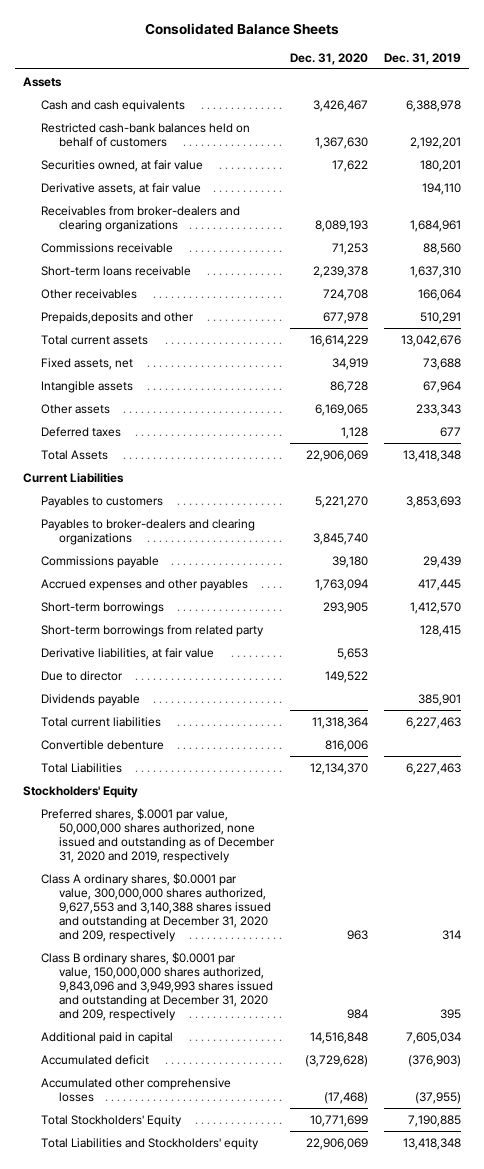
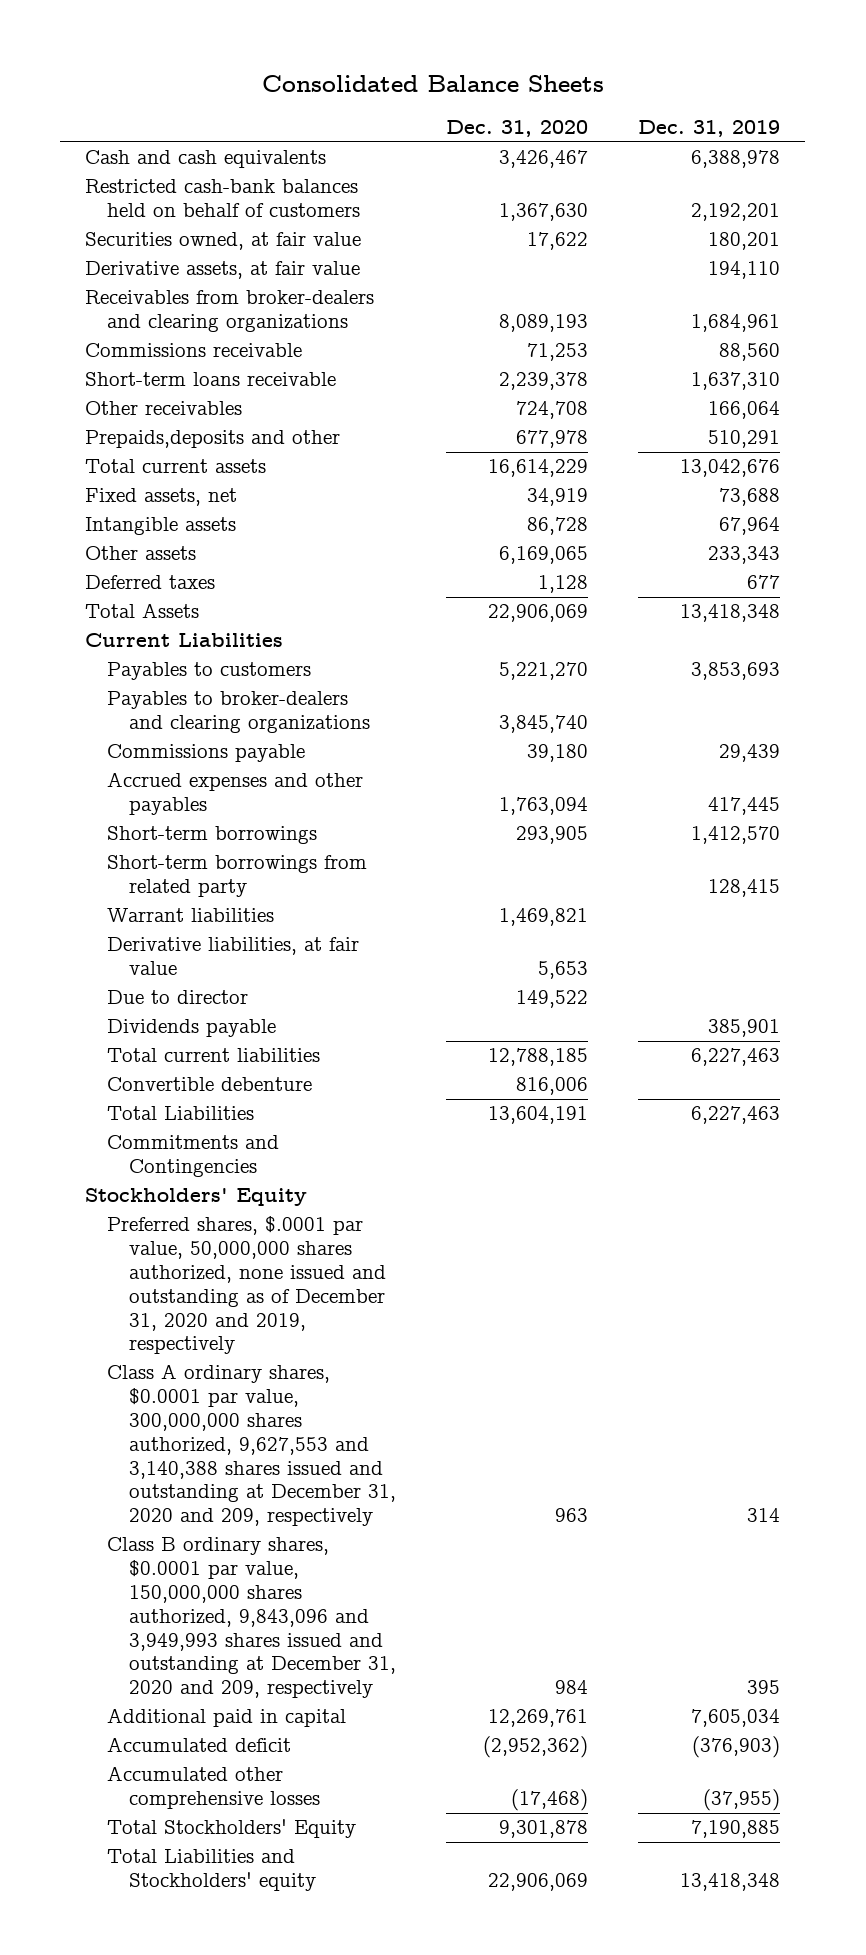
[23,76,63,87] Assets -> none
none -> [107,908,275,923] Warrant liabilities
[312,716,369,729] 11,318,364 -> [487,1048,588,1067] 12,788,185
[310,762,369,775] 12,134,370 -> [487,1106,588,1125] 13,604,191
none -> [107,1135,280,1178] Commitments and Contingencies
[310,1031,369,1044] 14,516,848 -> [487,1709,588,1728] 12,269,761
[305,1054,369,1067] (3,729,628) -> [482,1736,588,1759] (2,952,362)
[310,1114,369,1127] 10,771,699 -> [498,1820,588,1839] 9,301,878

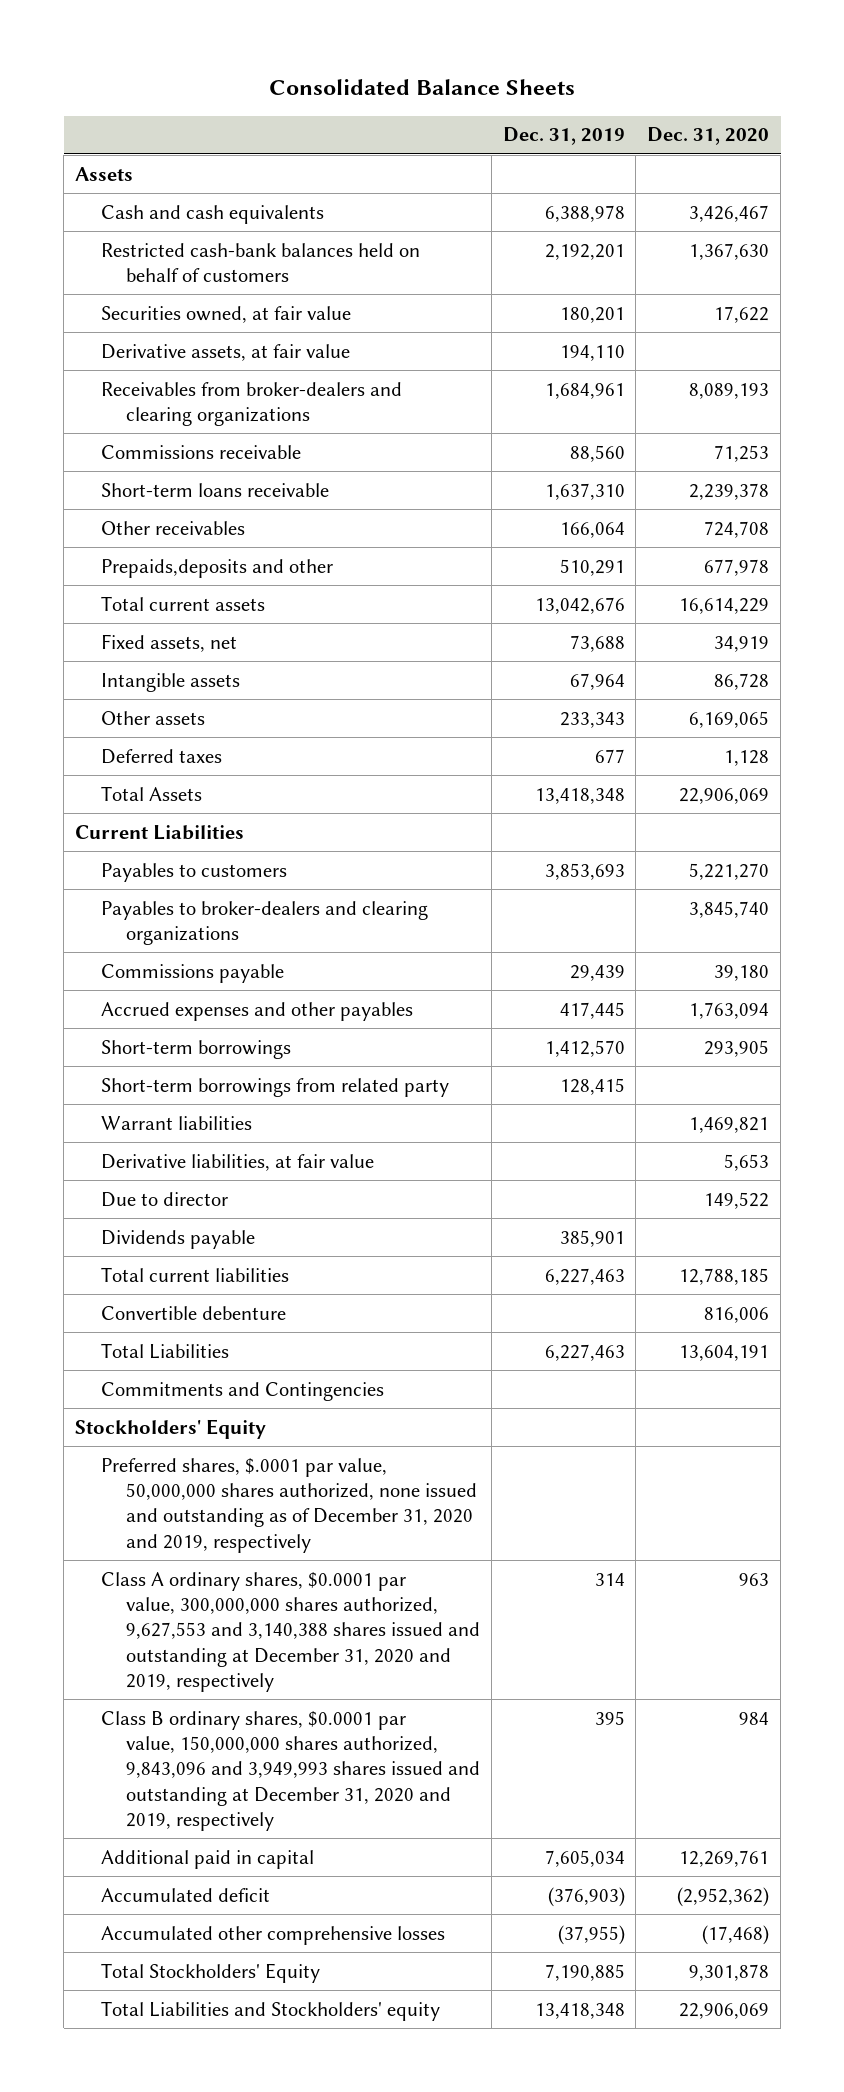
none -> [75,166,134,181] Assets
[107,1364,396,1527] Class A ordinary shares, $0.0001 par value, 300,000,000 shares authorized, 9,627,553 and 3,140,388 shares issued and outstanding at December 31, 2020 and 209, respectively -> [100,1571,480,1692] Class A ordinary shares, $0.0001 par value, 300,000,000 shares authorized, 9,627,553 and 3,140,388 shares issued and outstanding at December 31, 2020 and 2019, respectively
[107,1537,396,1699] Class B ordinary shares, $0.0001 par value, 150,000,000 shares authorized, 9,843,096 and 3,949,993 shares issued and outstanding at December 31, 2020 and 209, respectively -> [100,1710,480,1831] Class B ordinary shares, $0.0001 par value, 150,000,000 shares authorized, 9,843,096 and 3,949,993 shares issued and outstanding at December 31, 2020 and 2019, respectively

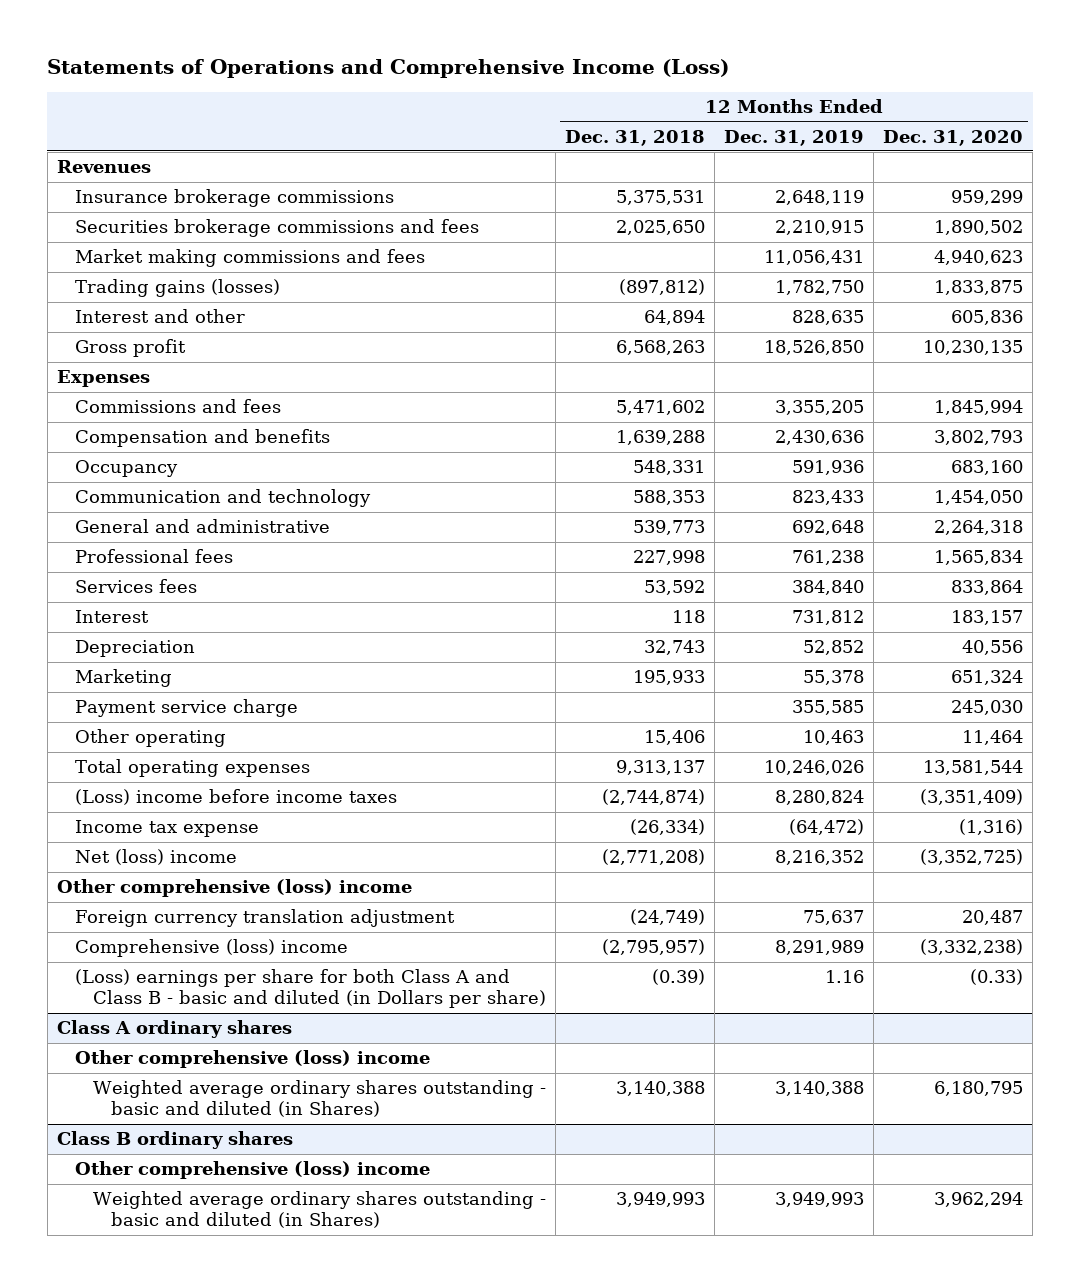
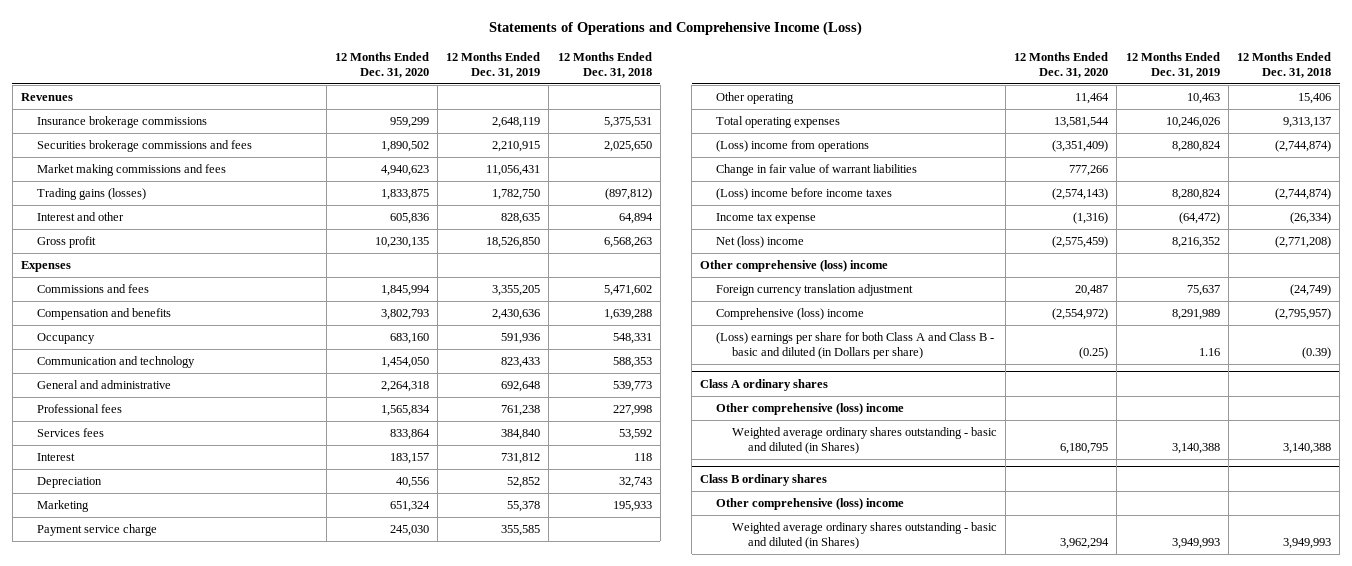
none -> [716,140,870,153] (Loss) income from operations
none -> [716,164,918,177] Change in fair value of warrant liabilities
[920,789,1024,806] (3,351,409) -> [1052,188,1109,201] (2,574,143)
[920,849,1024,866] (3,352,725) -> [1052,236,1109,249] (2,575,459)
[920,939,1024,956] (3,332,238) -> [1052,308,1109,321] (2,554,972)
[970,969,1024,986] (0.33) -> [1079,347,1109,360] (0.25)

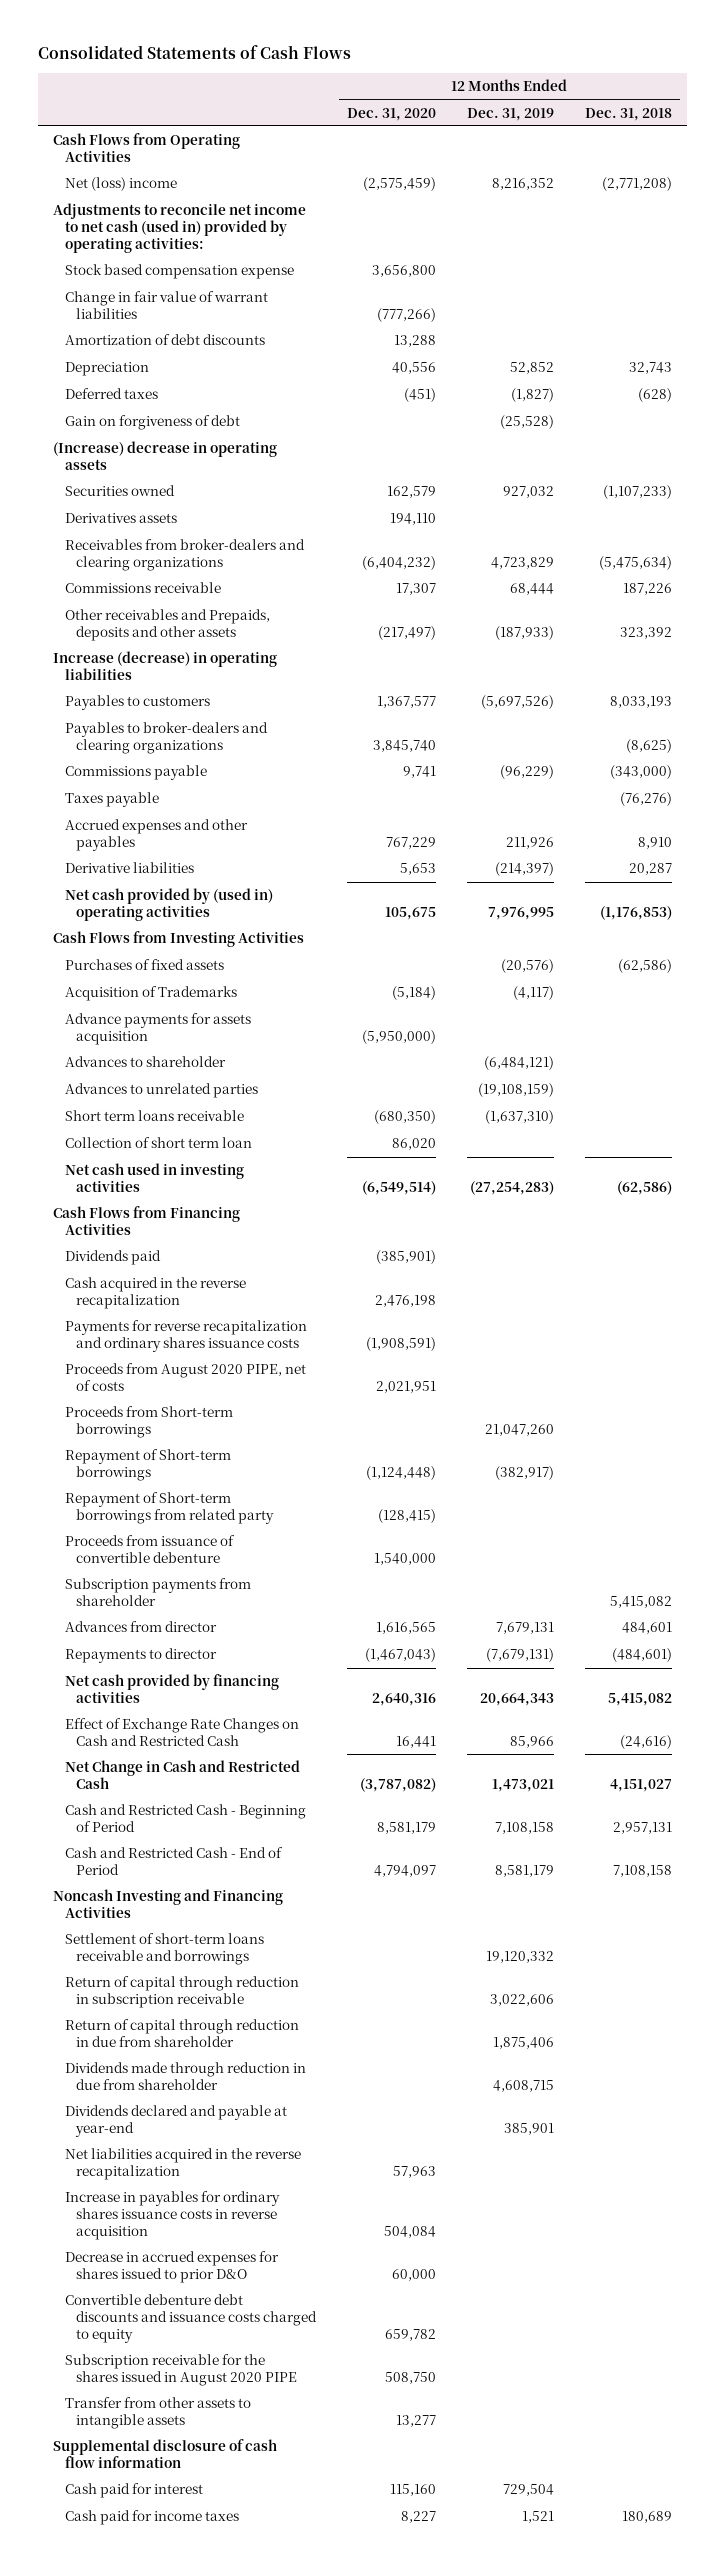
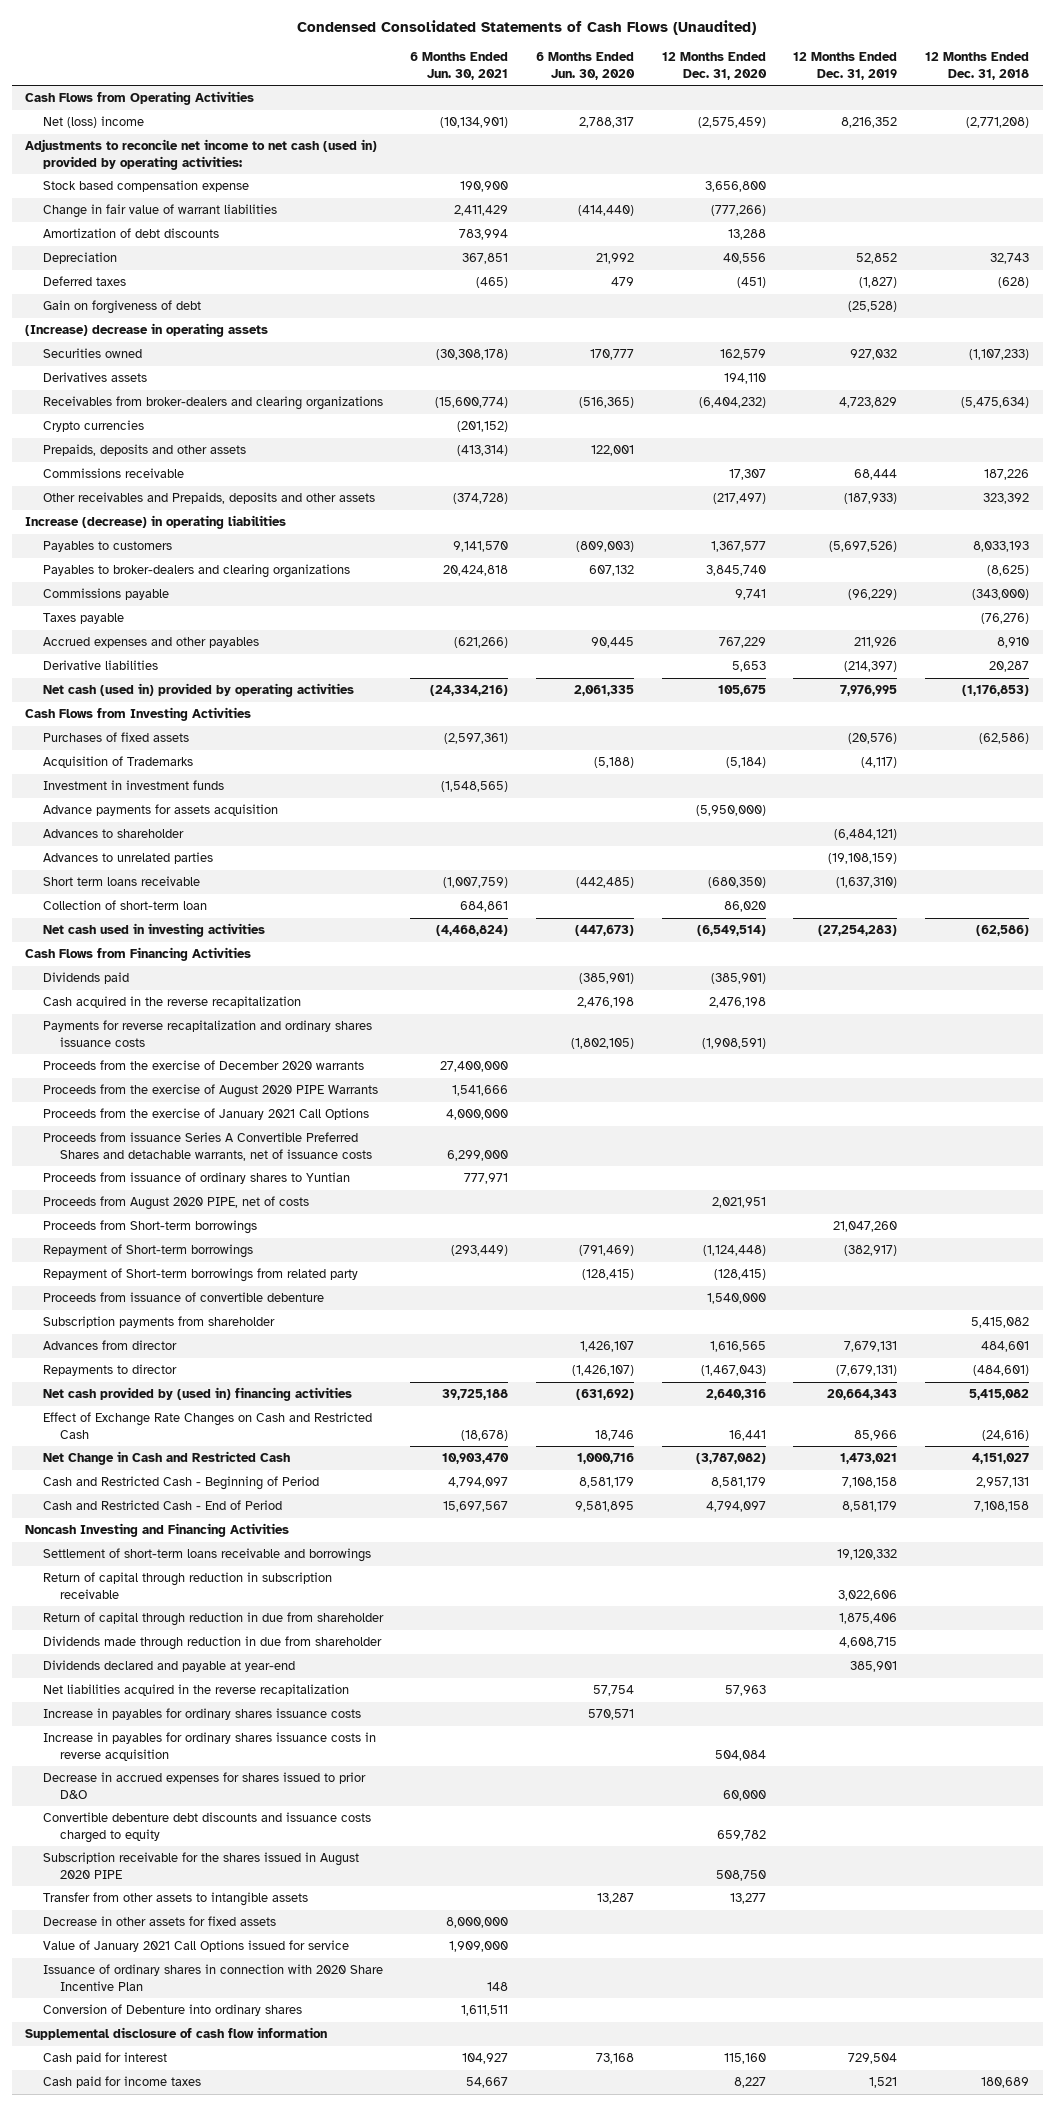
[37,45,351,60] Consolidated Statements of Cash Flows -> [297,20,757,36] Condensed Consolidated Statements of Cash Flows (Unaudited)
none -> [410,52,509,80] 6 Months Ended Jun. 30, 2021
none -> [536,52,636,80] 6 Months Ended Jun. 30, 2020
none -> [42,420,144,433] Crypto currencies
none -> [42,444,246,457] Prepaids, deposits and other assets
[64,888,273,922] Net cash provided by (used in) operating activities -> [42,683,354,698] Net cash (used in) provided by operating activities
none -> [42,780,224,791] Investment in investment funds
[64,1137,252,1149] Collection of short term loan -> [42,900,207,911] Collection of short-term loan
none -> [42,1060,364,1071] Proceeds from the exercise of December 2020 warrants
none -> [42,1084,378,1099] Proceeds from the exercise of August 2020 PIPE Warrants
none -> [42,1108,369,1121] Proceeds from the exercise of January 2021 Call Options
none -> [42,1132,373,1161] Proceeds from issuance Series A Convertible Preferred Shares and detachable warrants, net of issuance costs
none -> [42,1172,350,1185] Proceeds from issuance of ordinary shares to Yuntian
[64,1674,279,1704] Net cash provided by financing activities -> [42,1387,352,1402] Net cash provided by (used in) financing activities
none -> [42,1708,361,1721] Increase in payables for ordinary shares issuance costs
none -> [42,1916,276,1927] Decrease in other assets for fixed assets
none -> [42,1940,349,1953] Value of January 2021 Call Options issued for service
none -> [42,1964,383,1991] Issuance of ordinary shares in connection with 2020 Share Incentive Plan
none -> [42,2004,302,2017] Conversion of Debenture into ordinary shares

